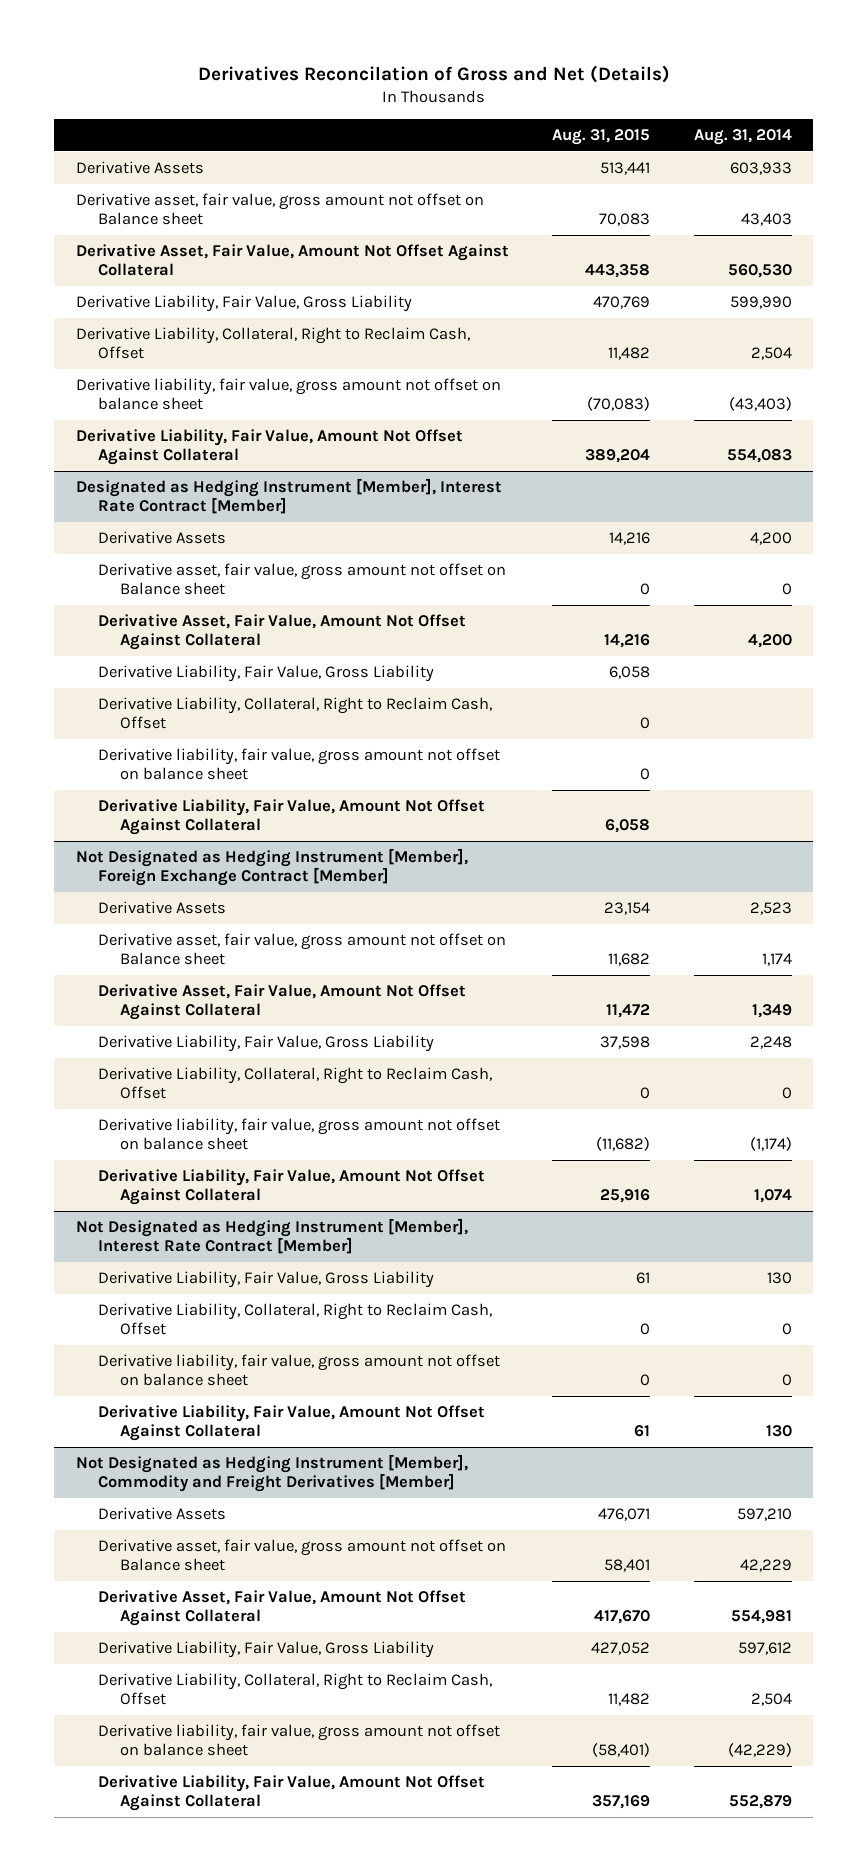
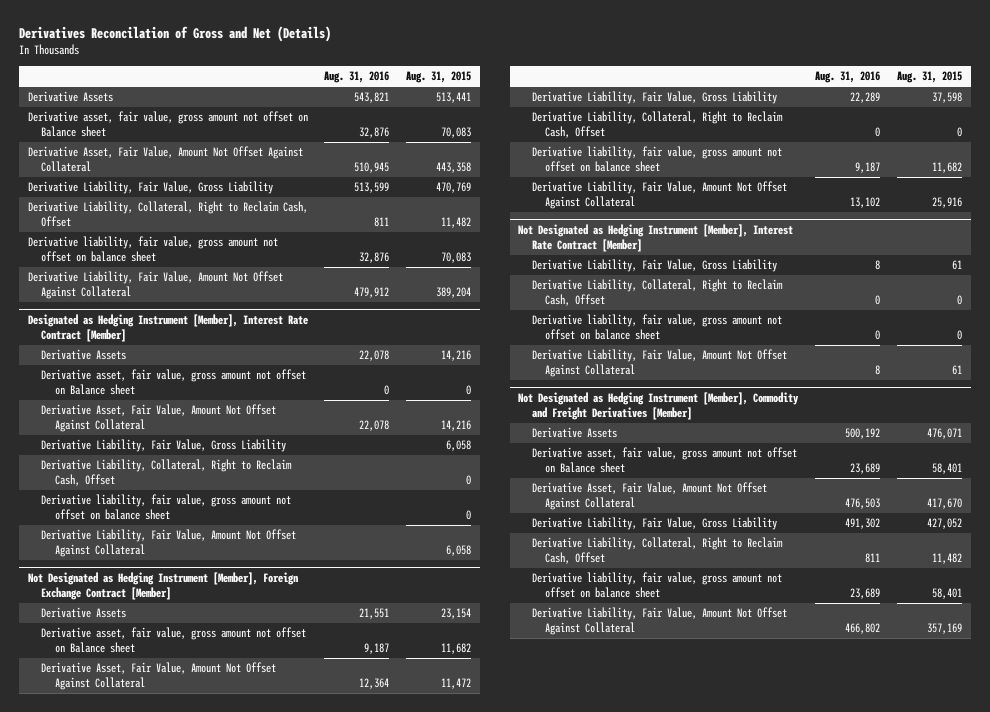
[693,128,792,145] Aug. 31, 2014 -> none
none -> [324,71,390,84] Aug. 31, 2016
[587,397,651,412] (70,083) -> [441,252,472,264] 70,083
[596,1137,651,1152] (11,682) -> [932,162,963,174] 11,682
[592,1743,651,1758] (58,401) -> [932,588,963,600] 58,401

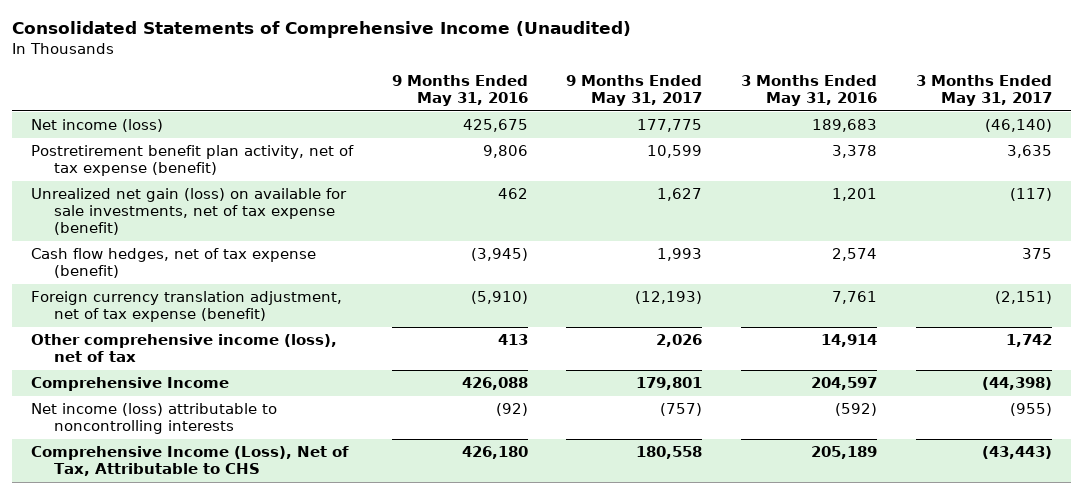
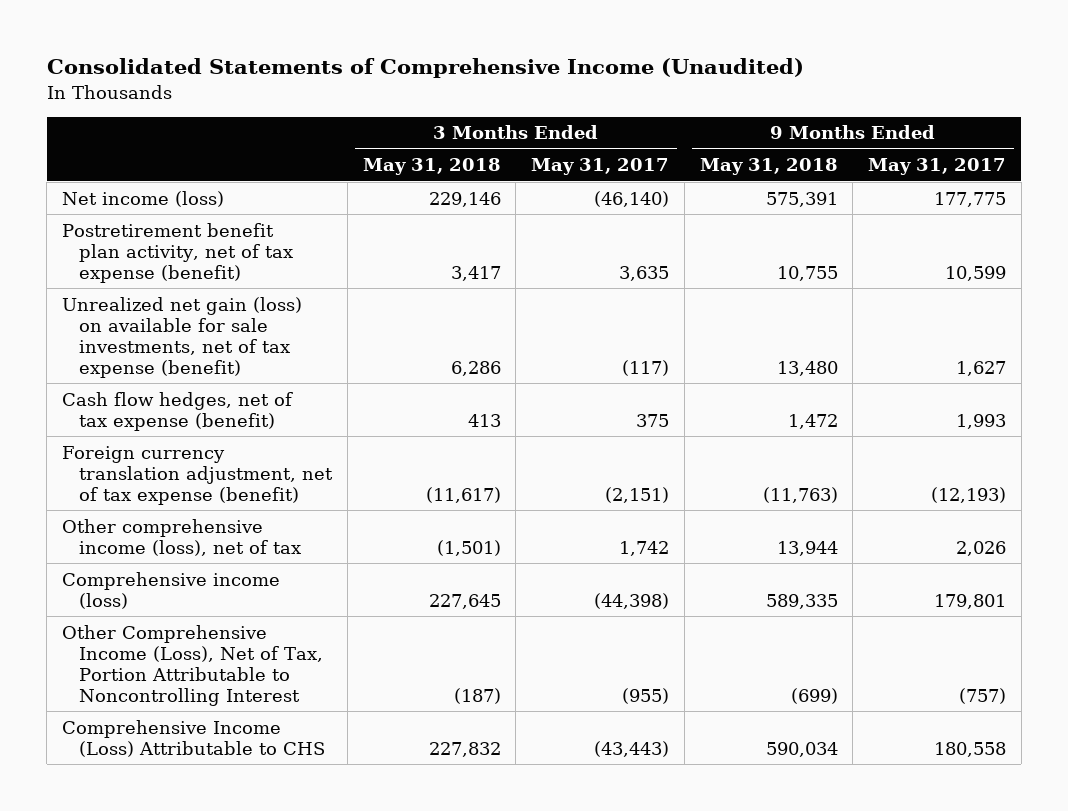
[391,75,528,106] 9 Months Ended May 31, 2016 -> none
[740,75,877,106] 3 Months Ended May 31, 2016 -> none
none -> [362,158,501,176] May 31, 2018
none -> [699,158,838,176] May 31, 2018
[31,377,230,392] Comprehensive Income -> [61,571,280,609] Comprehensive income (loss)
[31,403,278,435] Net income (loss) attributable to noncontrolling interests -> [61,624,324,706] Other Comprehensive Income (Loss), Net of Tax, Portion Attributable to Noncontrolling Interest
[31,446,350,477] Comprehensive Income (Loss), Net of Tax, Attributable to CHS -> [61,719,326,757] Comprehensive Income (Loss) Attributable to CHS

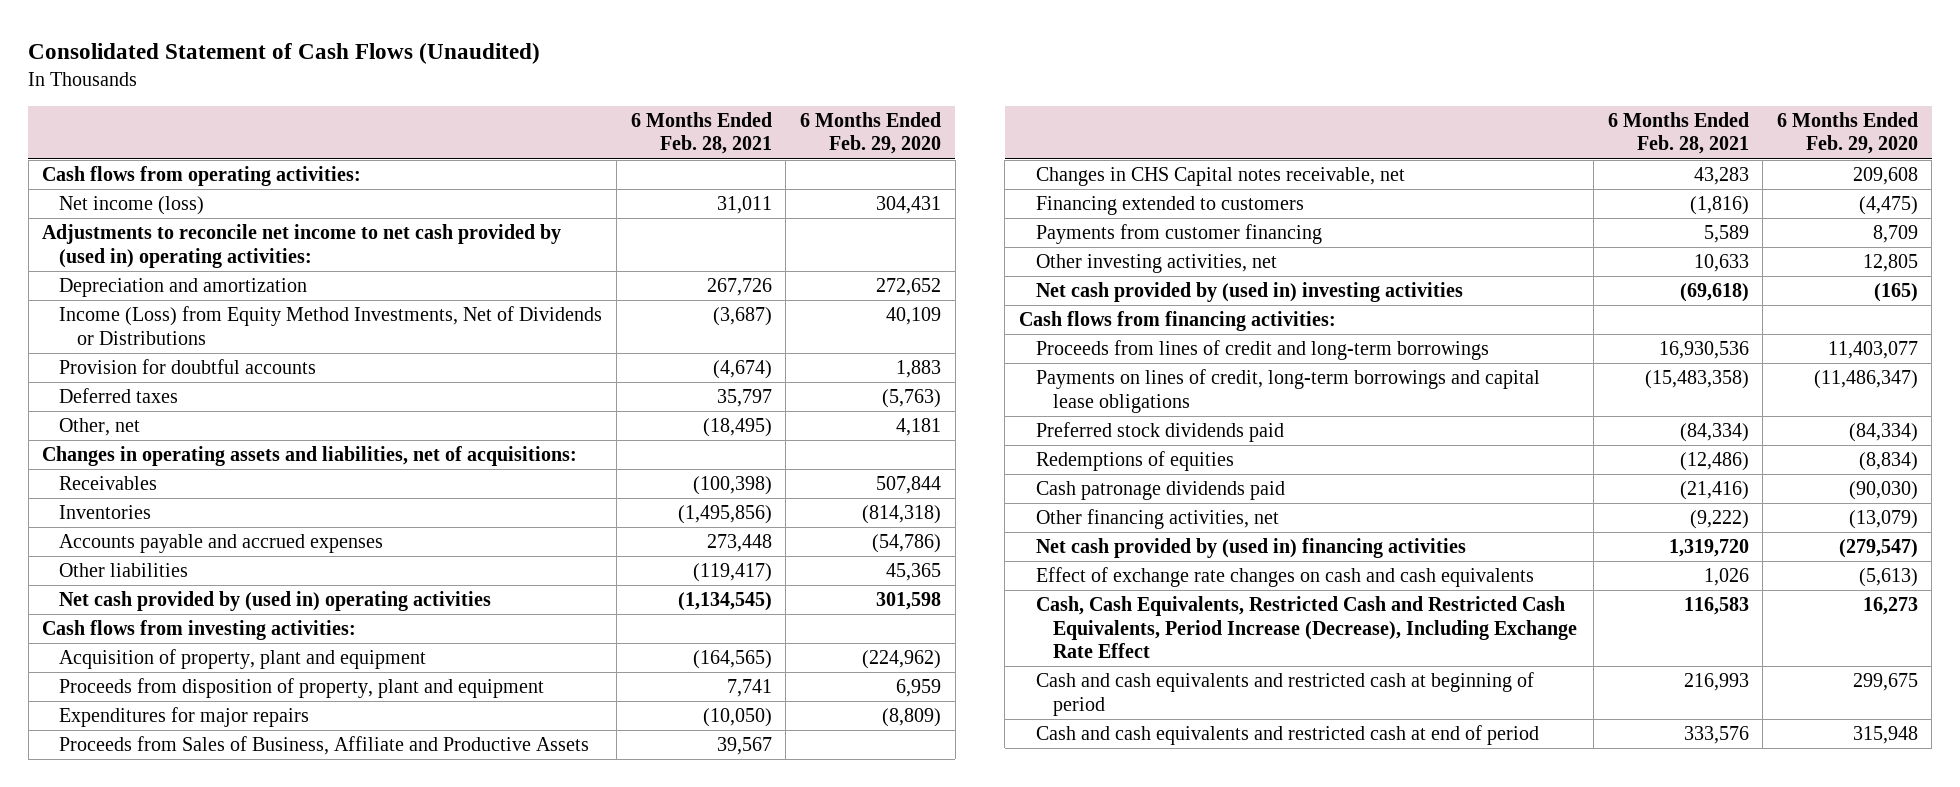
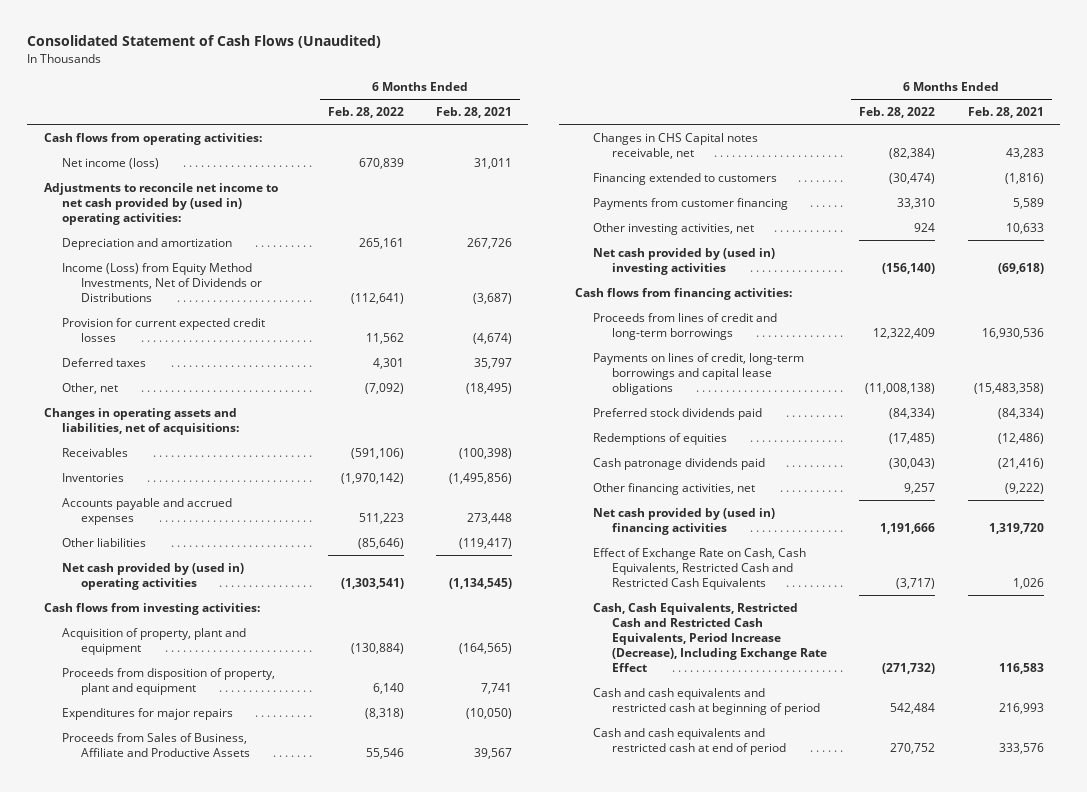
[799,111,941,155] 6 Months Ended Feb. 29, 2020 -> none
none -> [327,107,404,119] Feb. 28, 2022
[59,359,317,375] Provision for doubtful accounts -> [62,317,266,342] Provision for current expected credit losses
[1036,567,1535,588] Effect of exchange rate changes on cash and cash equivalents -> [593,547,807,590] Effect of Exchange Rate on Cash, Cash Equivalents, Restricted Cash and Restricted Cash Equivalents

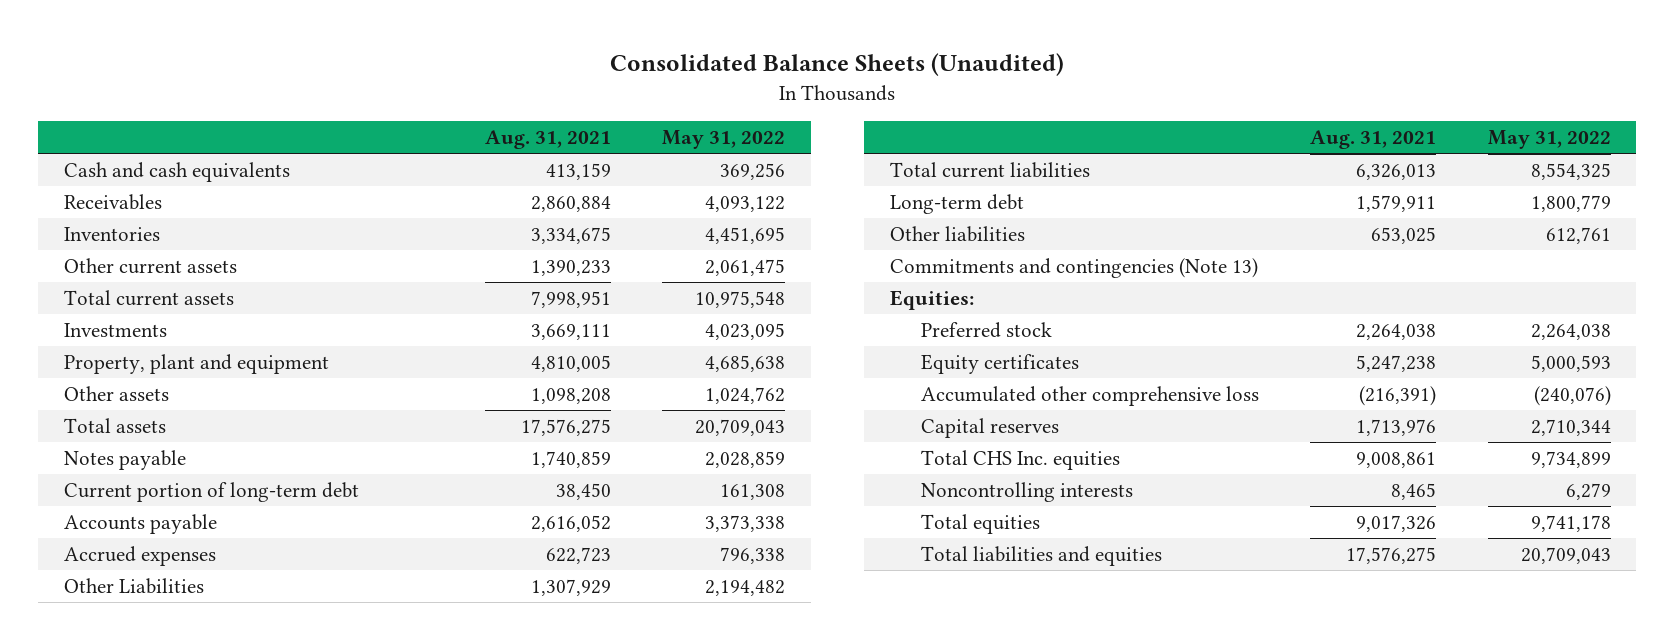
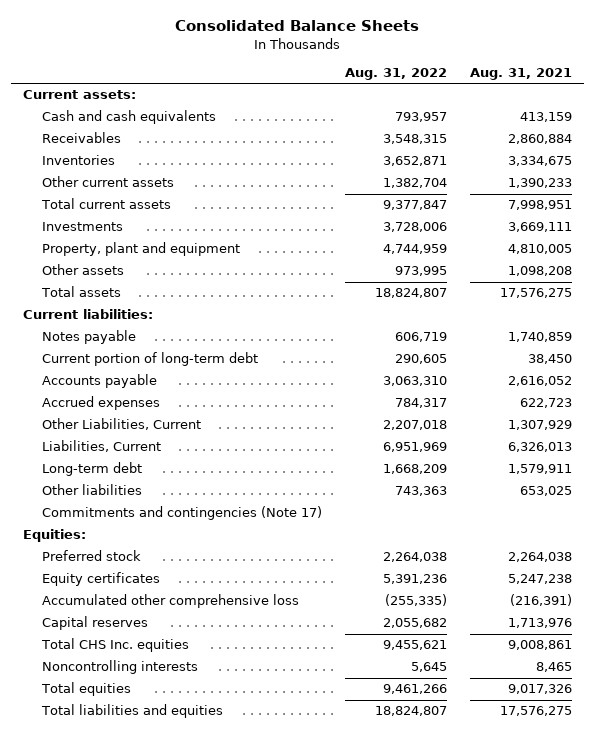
[610,53,1065,77] Consolidated Balance Sheets (Unaudited) -> [175,20,420,32] Consolidated Balance Sheets
[662,129,786,149] May 31, 2022 -> none
none -> [345,68,448,81] Aug. 31, 2022
none -> [22,90,136,100] Current assets:
none -> [22,309,153,320] Current liabilities:
[63,577,204,594] Other Liabilities -> [42,418,202,431] Other Liabilities, Current
[889,161,1090,178] Total current liabilities -> [42,440,162,453] Liabilities, Current
[889,257,1258,278] Commitments and contingencies (Note 13) -> [42,506,323,521] Commitments and contingencies (Note 17)

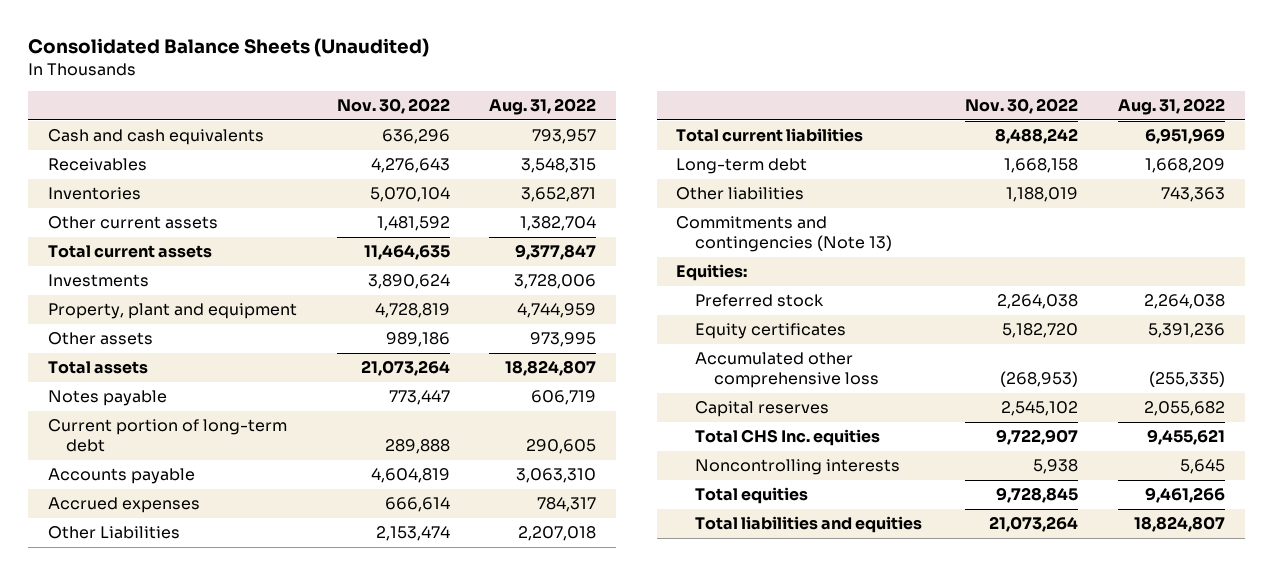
[175,20,420,32] Consolidated Balance Sheets -> [27,38,429,58] Consolidated Balance Sheets (Unaudited)
[470,68,573,81] Aug. 31, 2021 -> none
none -> [336,98,450,115] Nov. 30, 2022
[22,90,136,100] Current assets: -> none
[22,309,153,320] Current liabilities: -> none
[42,418,202,431] Other Liabilities, Current -> [47,526,180,540] Other Liabilities
[42,440,162,453] Liabilities, Current -> [676,128,864,143] Total current liabilities
[42,506,323,521] Commitments and contingencies (Note 17) -> [676,216,893,253] Commitments and contingencies (Note 13)

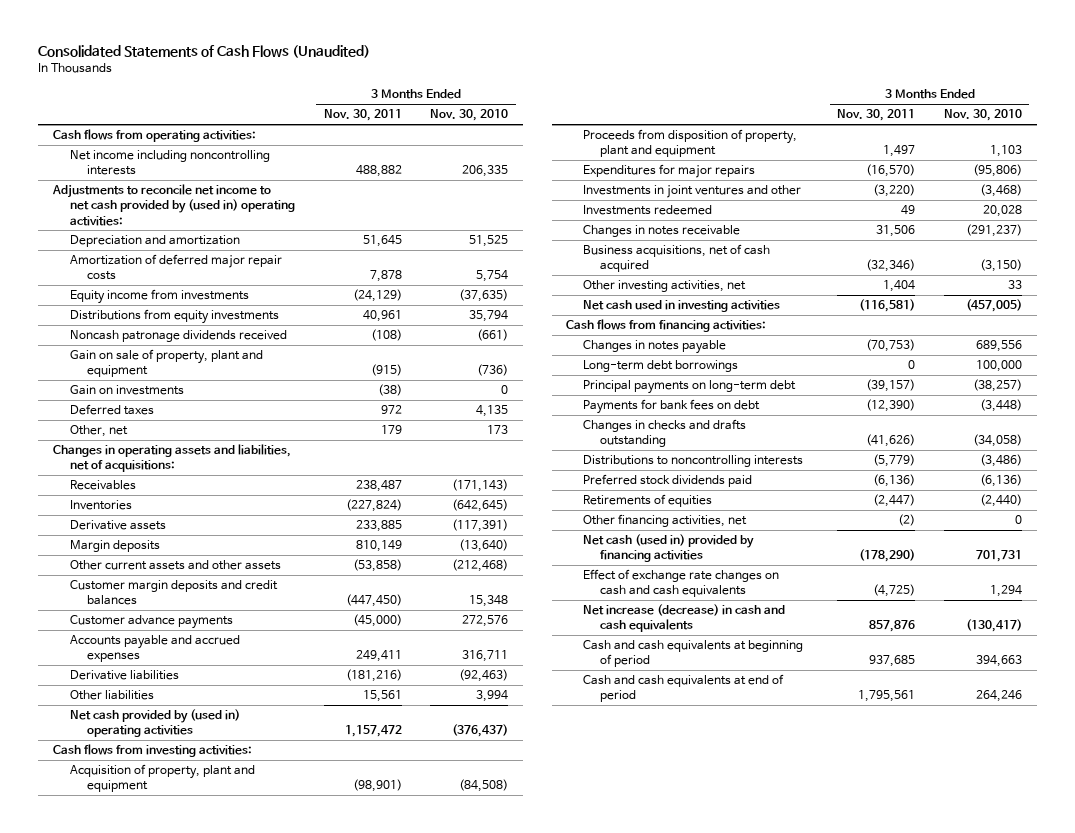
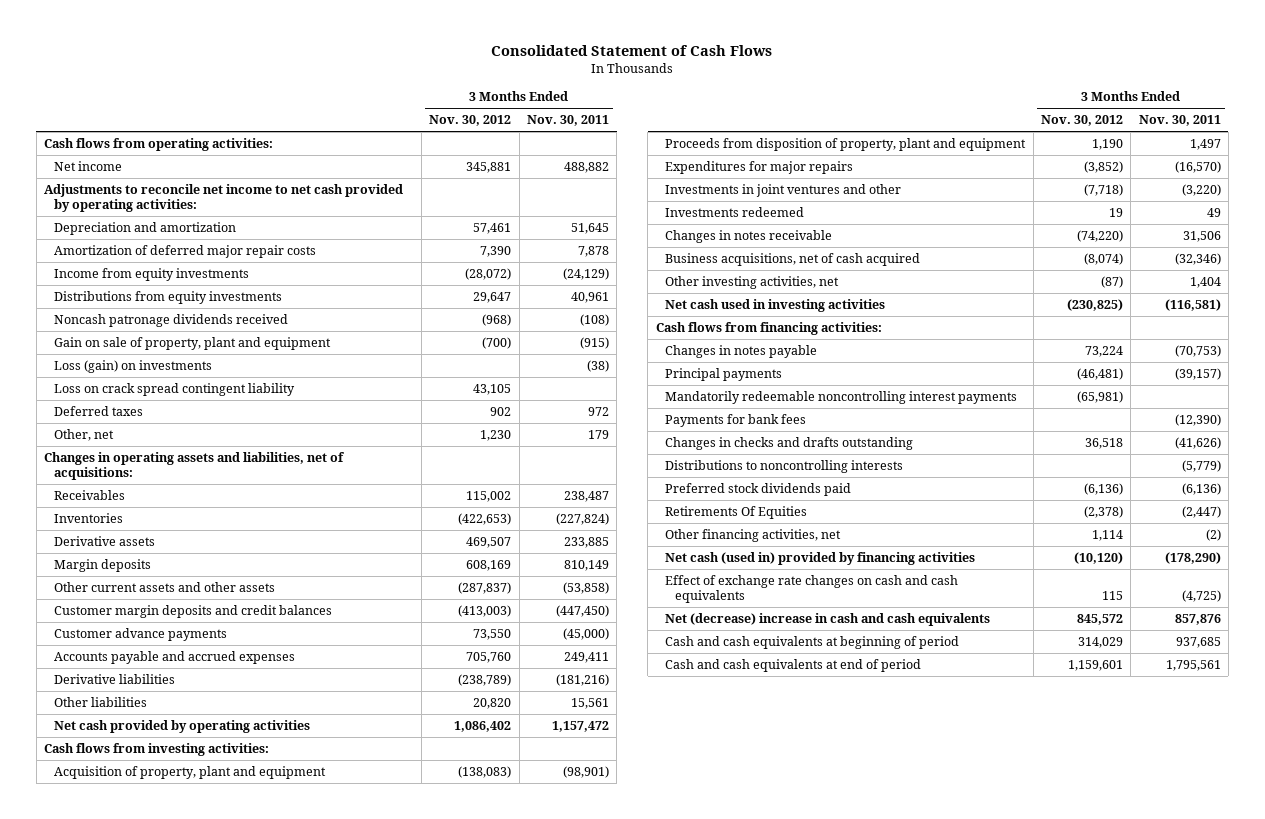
[38,45,371,59] Consolidated Statements of Cash Flows (Unaudited) -> [491,44,773,56] Consolidated Statement of Cash Flows
[430,109,509,122] Nov. 30, 2010 -> none
none -> [429,115,512,127] Nov. 30, 2012
[69,150,270,176] Net income including noncontrolling interests -> [53,161,122,172] Net income
[51,184,295,226] Adjustments to reconcile net income to net cash provided by (used in) operating activities: -> [44,184,404,213] Adjustments to reconcile net income to net cash provided by operating activities:
[69,289,249,305] Equity income from investments -> [53,268,249,282] Income from equity investments
[69,385,184,396] Gain on investments -> [53,360,212,374] Loss (gain) on investments
none -> [53,383,295,397] Loss on crack spread contingent liability
[69,709,240,738] Net cash provided by (used in) operating activities -> [53,720,310,734] Net cash provided by operating activities
[583,360,739,373] Long-term debt borrowings -> none
[583,380,797,395] Principal payments on long-term debt -> [665,368,783,382] Principal payments
none -> [665,391,1018,405] Mandatorily redeemable noncontrolling interest payments
[583,399,761,415] Payments for bank fees on debt -> [665,414,807,428] Payments for bank fees
[583,494,713,508] Retirements of equities -> [665,506,808,520] Retirements Of Equities
[583,604,786,633] Net increase (decrease) in cash and cash equivalents -> [665,613,991,627] Net (decrease) increase in cash and cash equivalents

